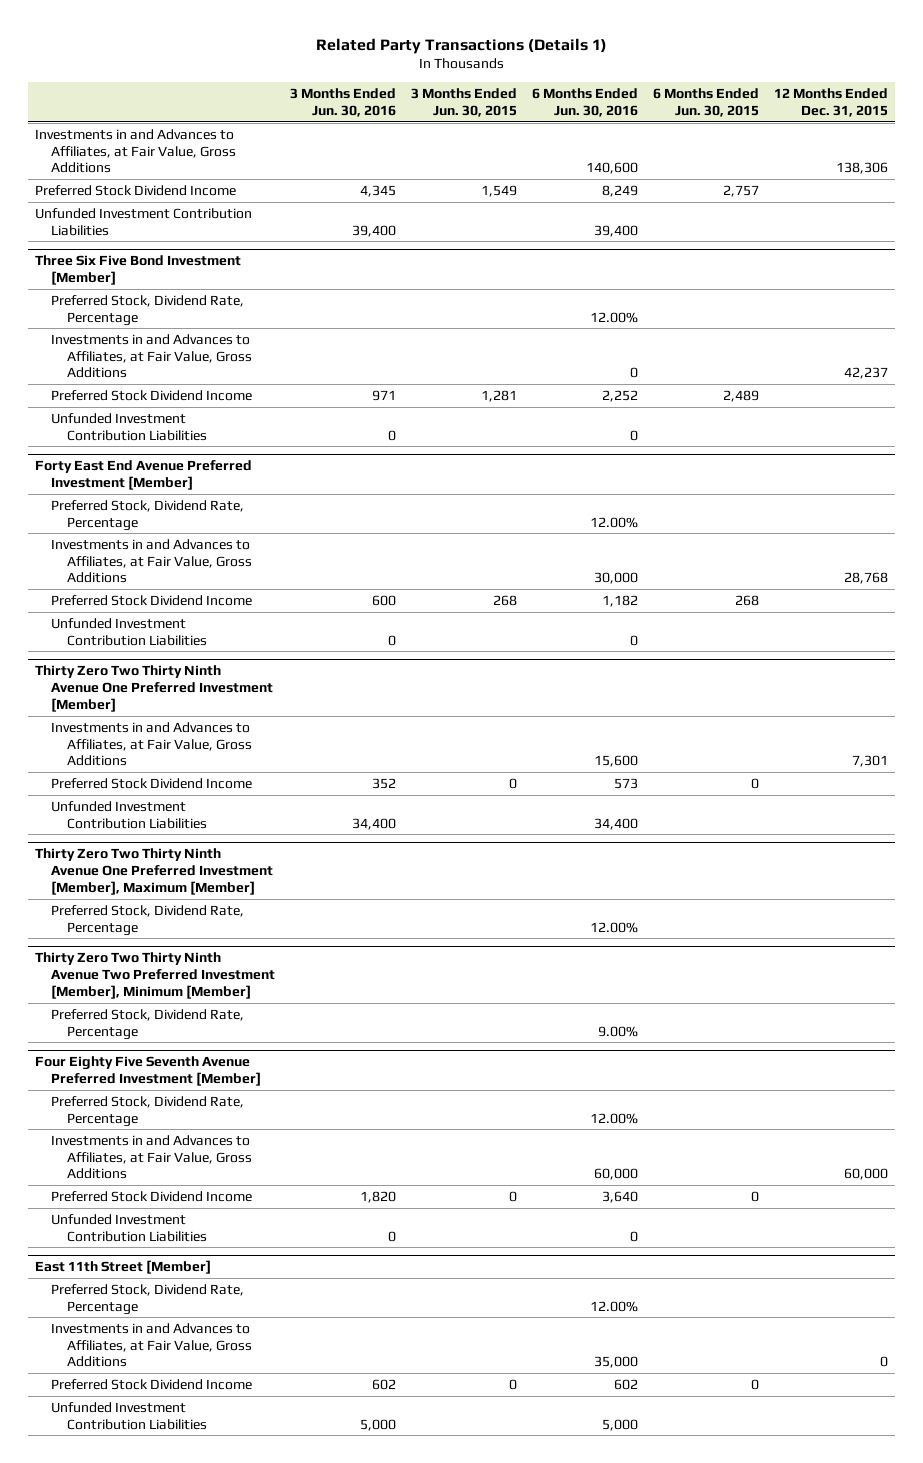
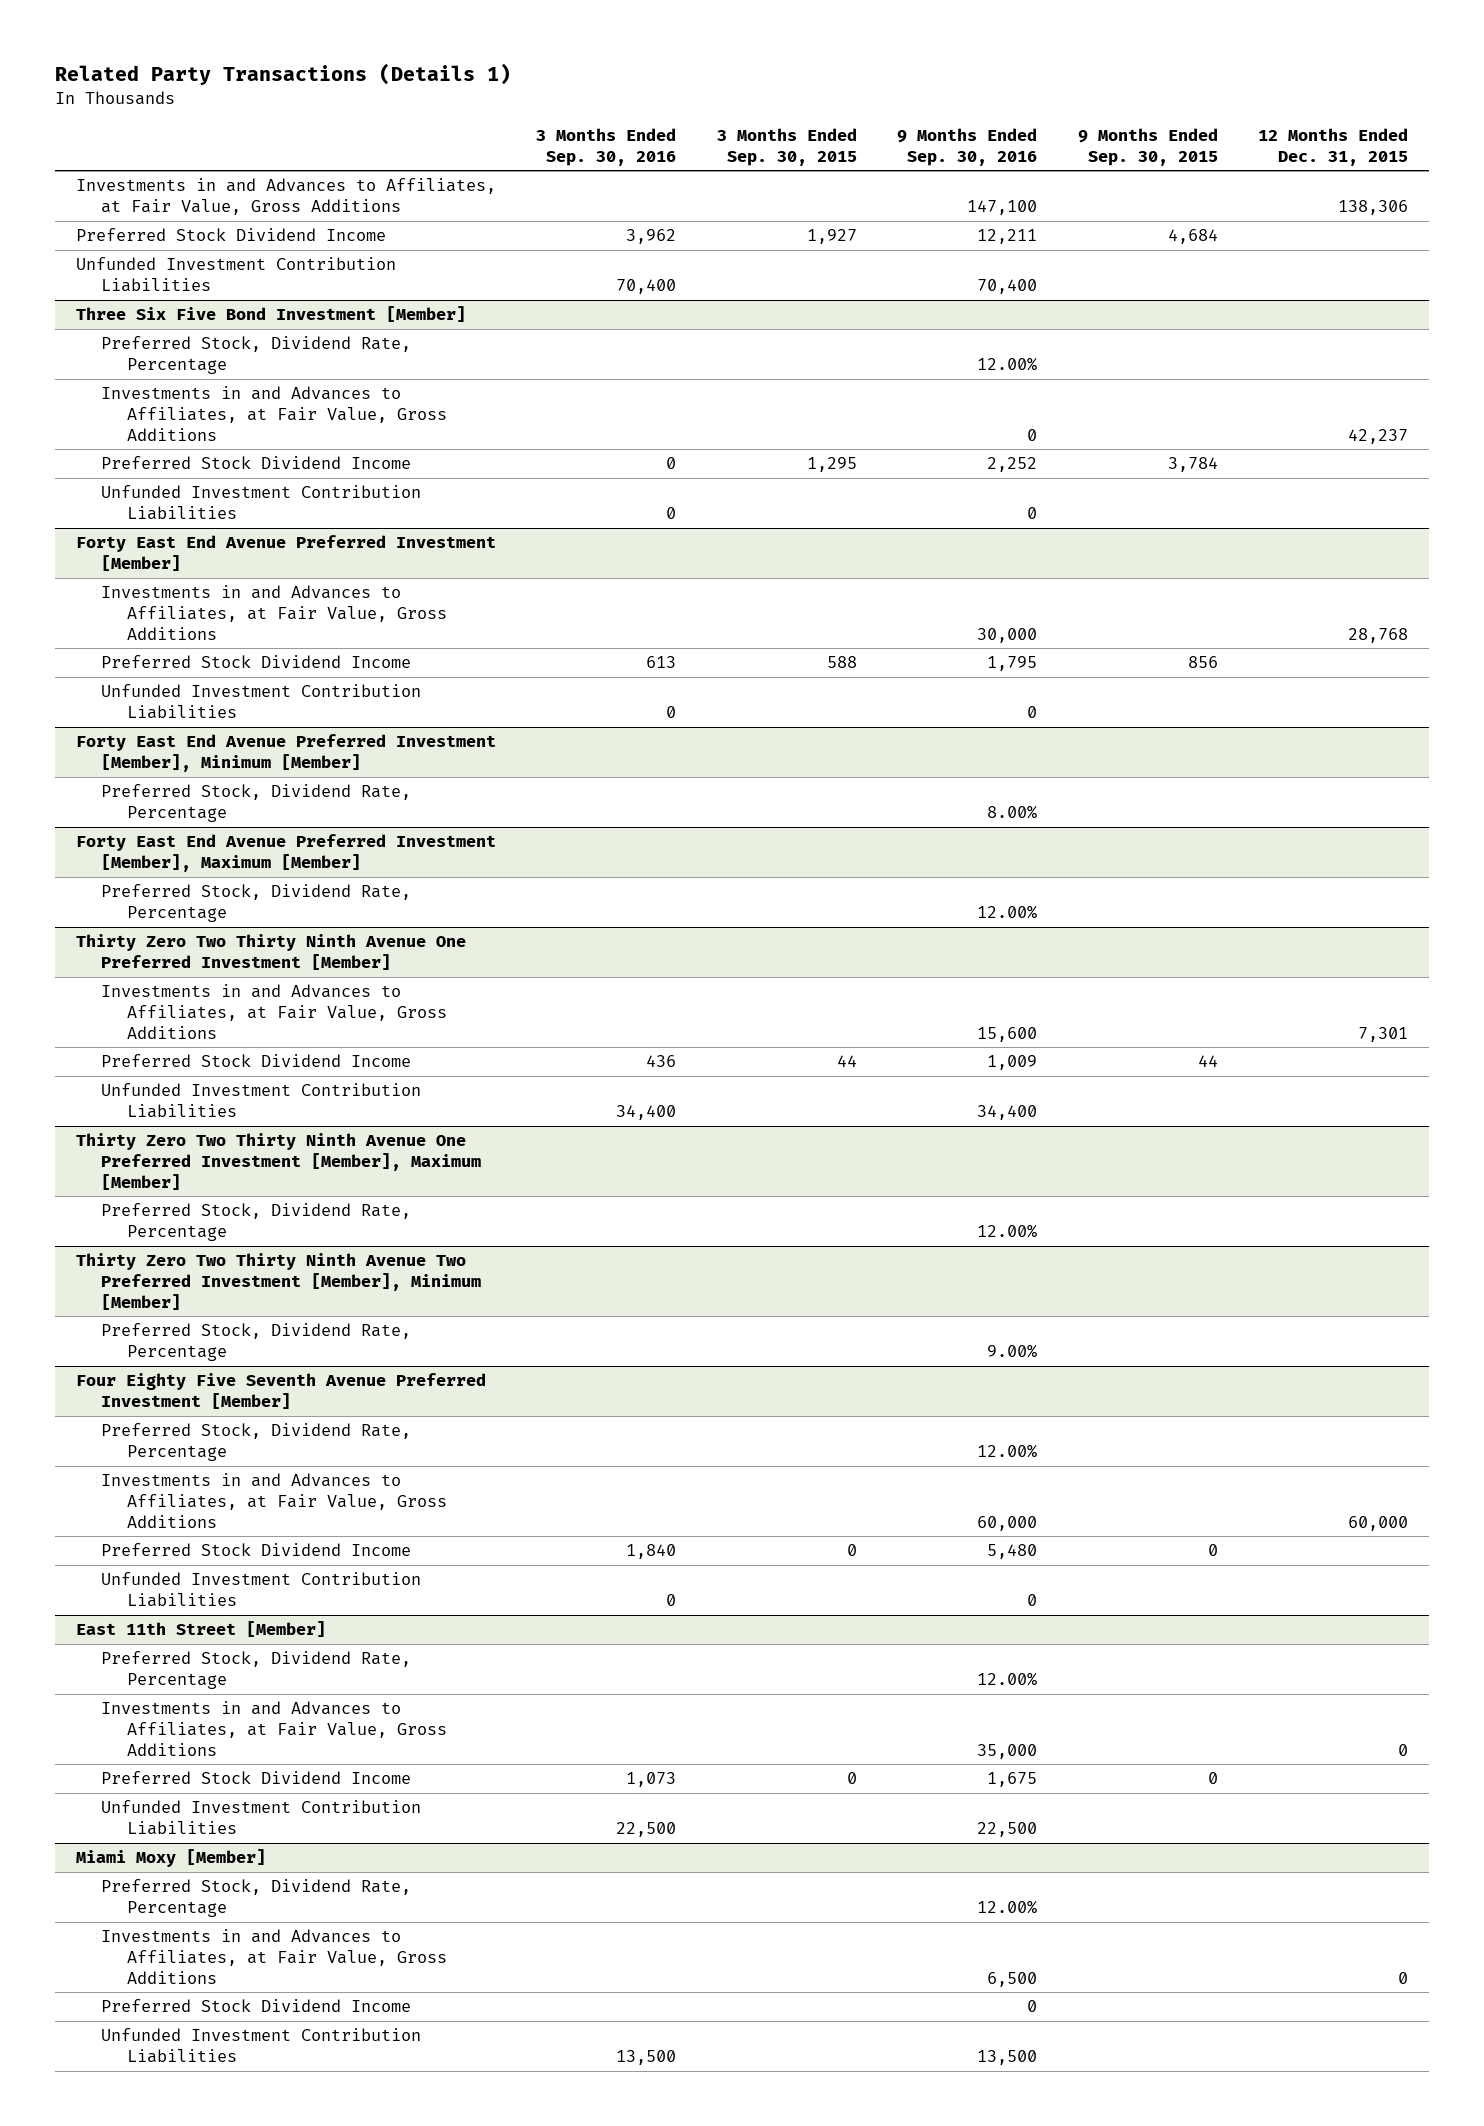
[289,88,396,118] 3 Months Ended Jun. 30, 2016 -> none
[410,88,517,118] 3 Months Ended Jun. 30, 2015 -> none
[531,88,638,118] 6 Months Ended Jun. 30, 2016 -> none
[652,88,759,118] 6 Months Ended Jun. 30, 2015 -> none
none -> [536,128,677,166] 3 Months Ended Sep. 30, 2016
none -> [716,128,857,166] 3 Months Ended Sep. 30, 2015
none -> [897,128,1038,166] 9 Months Ended Sep. 30, 2016
none -> [1077,128,1218,166] 9 Months Ended Sep. 30, 2015
[51,499,245,531] Preferred Stock, Dividend Rate, Percentage -> none
none -> [75,734,496,773] Forty East End Avenue Preferred Investment [Member], Minimum [Member]
none -> [101,784,412,823] Preferred Stock, Dividend Rate, Percentage
none -> [75,834,496,873] Forty East End Avenue Preferred Investment [Member], Maximum [Member]
none -> [101,884,412,923] Preferred Stock, Dividend Rate, Percentage
none -> [75,1849,266,1868] Miami Moxy [Member]
none -> [101,1879,412,1918] Preferred Stock, Dividend Rate, Percentage
none -> [101,1929,448,1984] Investments in and Advances to Affiliates, at Fair Value, Gross Additions
none -> [101,1999,412,2013] Preferred Stock Dividend Income
none -> [101,2028,422,2064] Unfunded Investment Contribution Liabilities

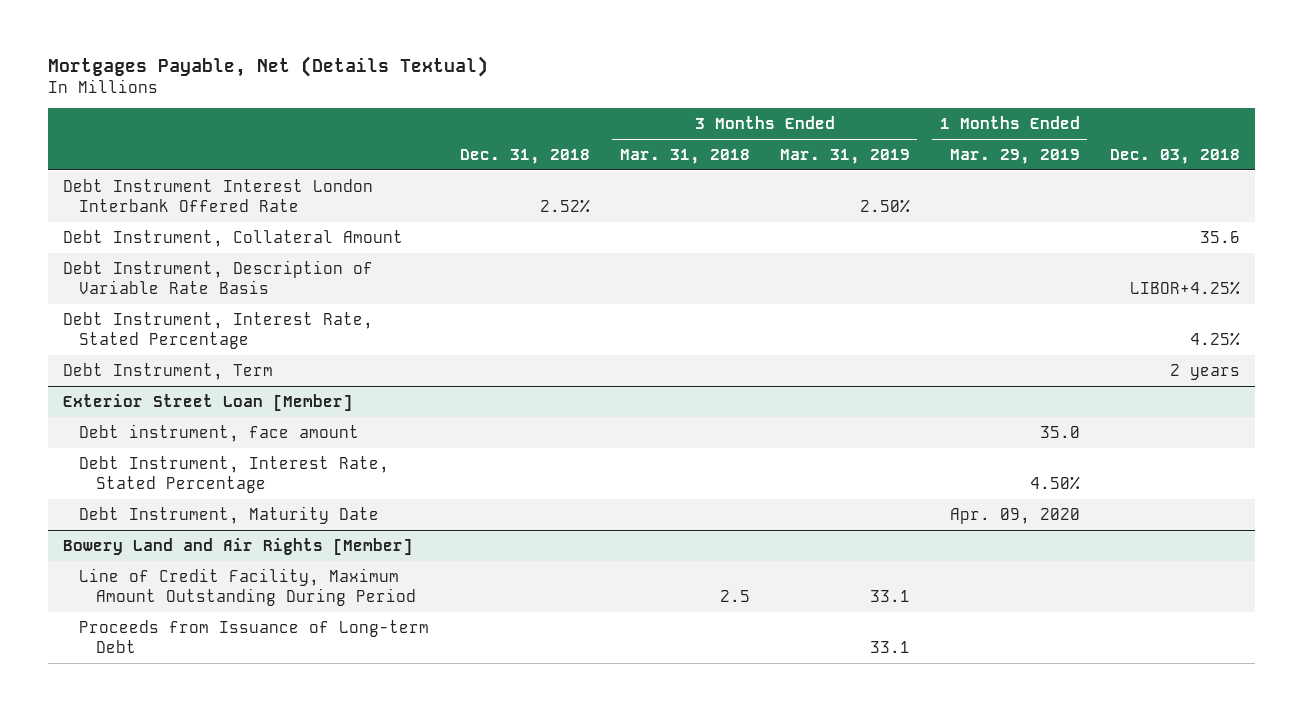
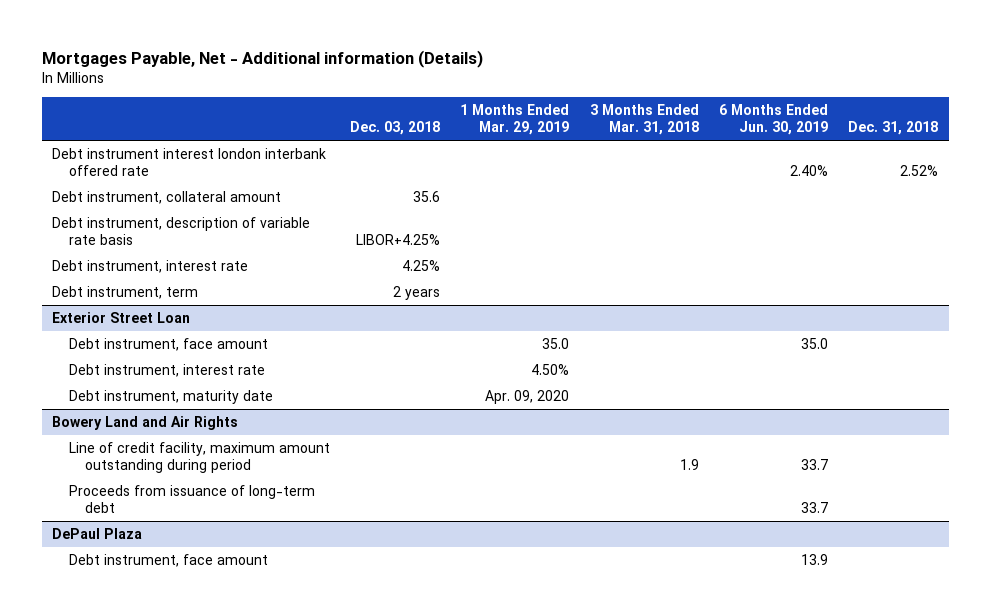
[47,56,488,78] Mortgages Payable, Net (Details Textual) -> [41,49,483,68] Mortgages Payable, Net - Additional information (Details)
[779,148,910,164] Mar. 31, 2019 -> none
none -> [719,104,829,136] 6 Months Ended Jun. 30, 2019
[63,178,374,212] Debt Instrument Interest London Interbank Offered Rate -> [52,147,327,177] Debt instrument interest london interbank offered rate
[63,229,404,247] Debt Instrument, Collateral Amount -> [52,190,282,204] Debt instrument, collateral amount
[63,259,374,294] Debt Instrument, Description of Variable Rate Basis -> [52,216,311,246] Debt instrument, description of variable rate basis
[63,311,374,349] Debt Instrument, Interest Rate, Stated Percentage -> [52,259,249,273] Debt instrument, interest rate
[63,362,274,380] Debt Instrument, Term -> [52,285,199,299] Debt instrument, term
[63,393,354,411] Exterior Street Loan [Member] -> [52,311,191,323] Exterior Street Loan
[79,455,390,493] Debt Instrument, Interest Rate, Stated Percentage -> [68,363,265,377] Debt instrument, interest rate
[79,505,380,524] Debt Instrument, Maturity Date -> [68,389,273,404] Debt instrument, maturity date
[63,537,414,555] Bowery Land and Air Rights [Member] -> [52,415,239,430] Bowery Land and Air Rights
[79,567,416,606] Line of Credit Facility, Maximum Amount Outstanding During Period -> [68,441,330,474] Line of credit facility, maximum amount outstanding during period
[719,589,750,602] 2.5 -> [679,459,699,471] 1.9
[79,619,430,653] Proceeds from Issuance of Long-term Debt -> [68,484,315,514] Proceeds from issuance of long-term debt
none -> [52,527,143,539] DePaul Plaza
none -> [68,553,268,567] Debt instrument, face amount

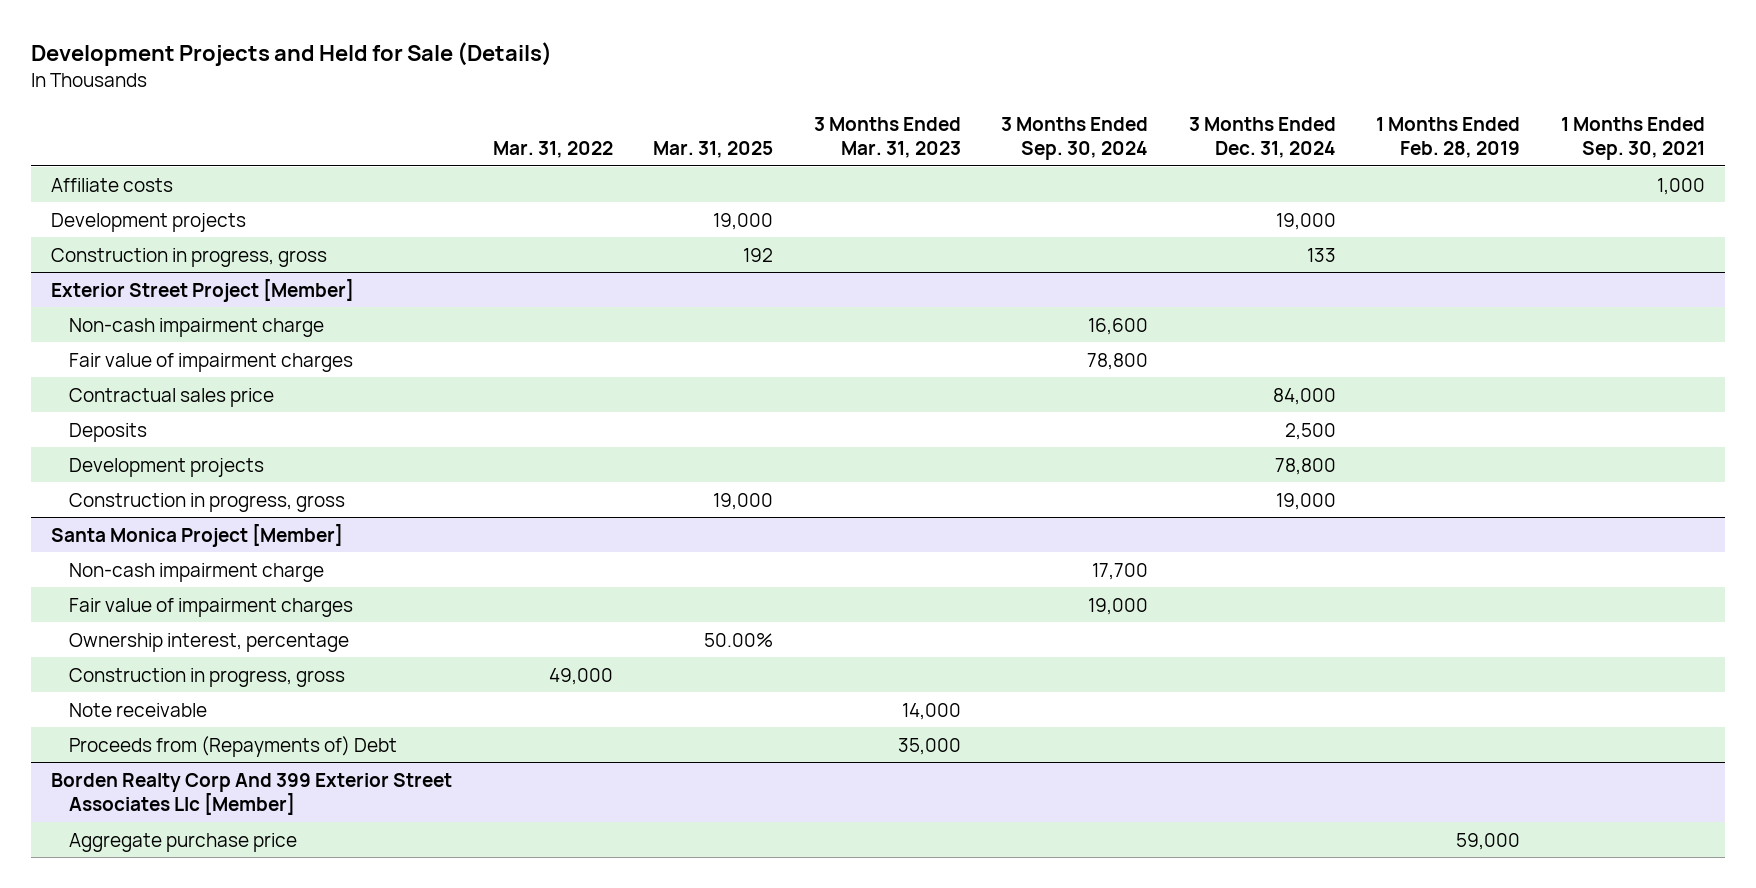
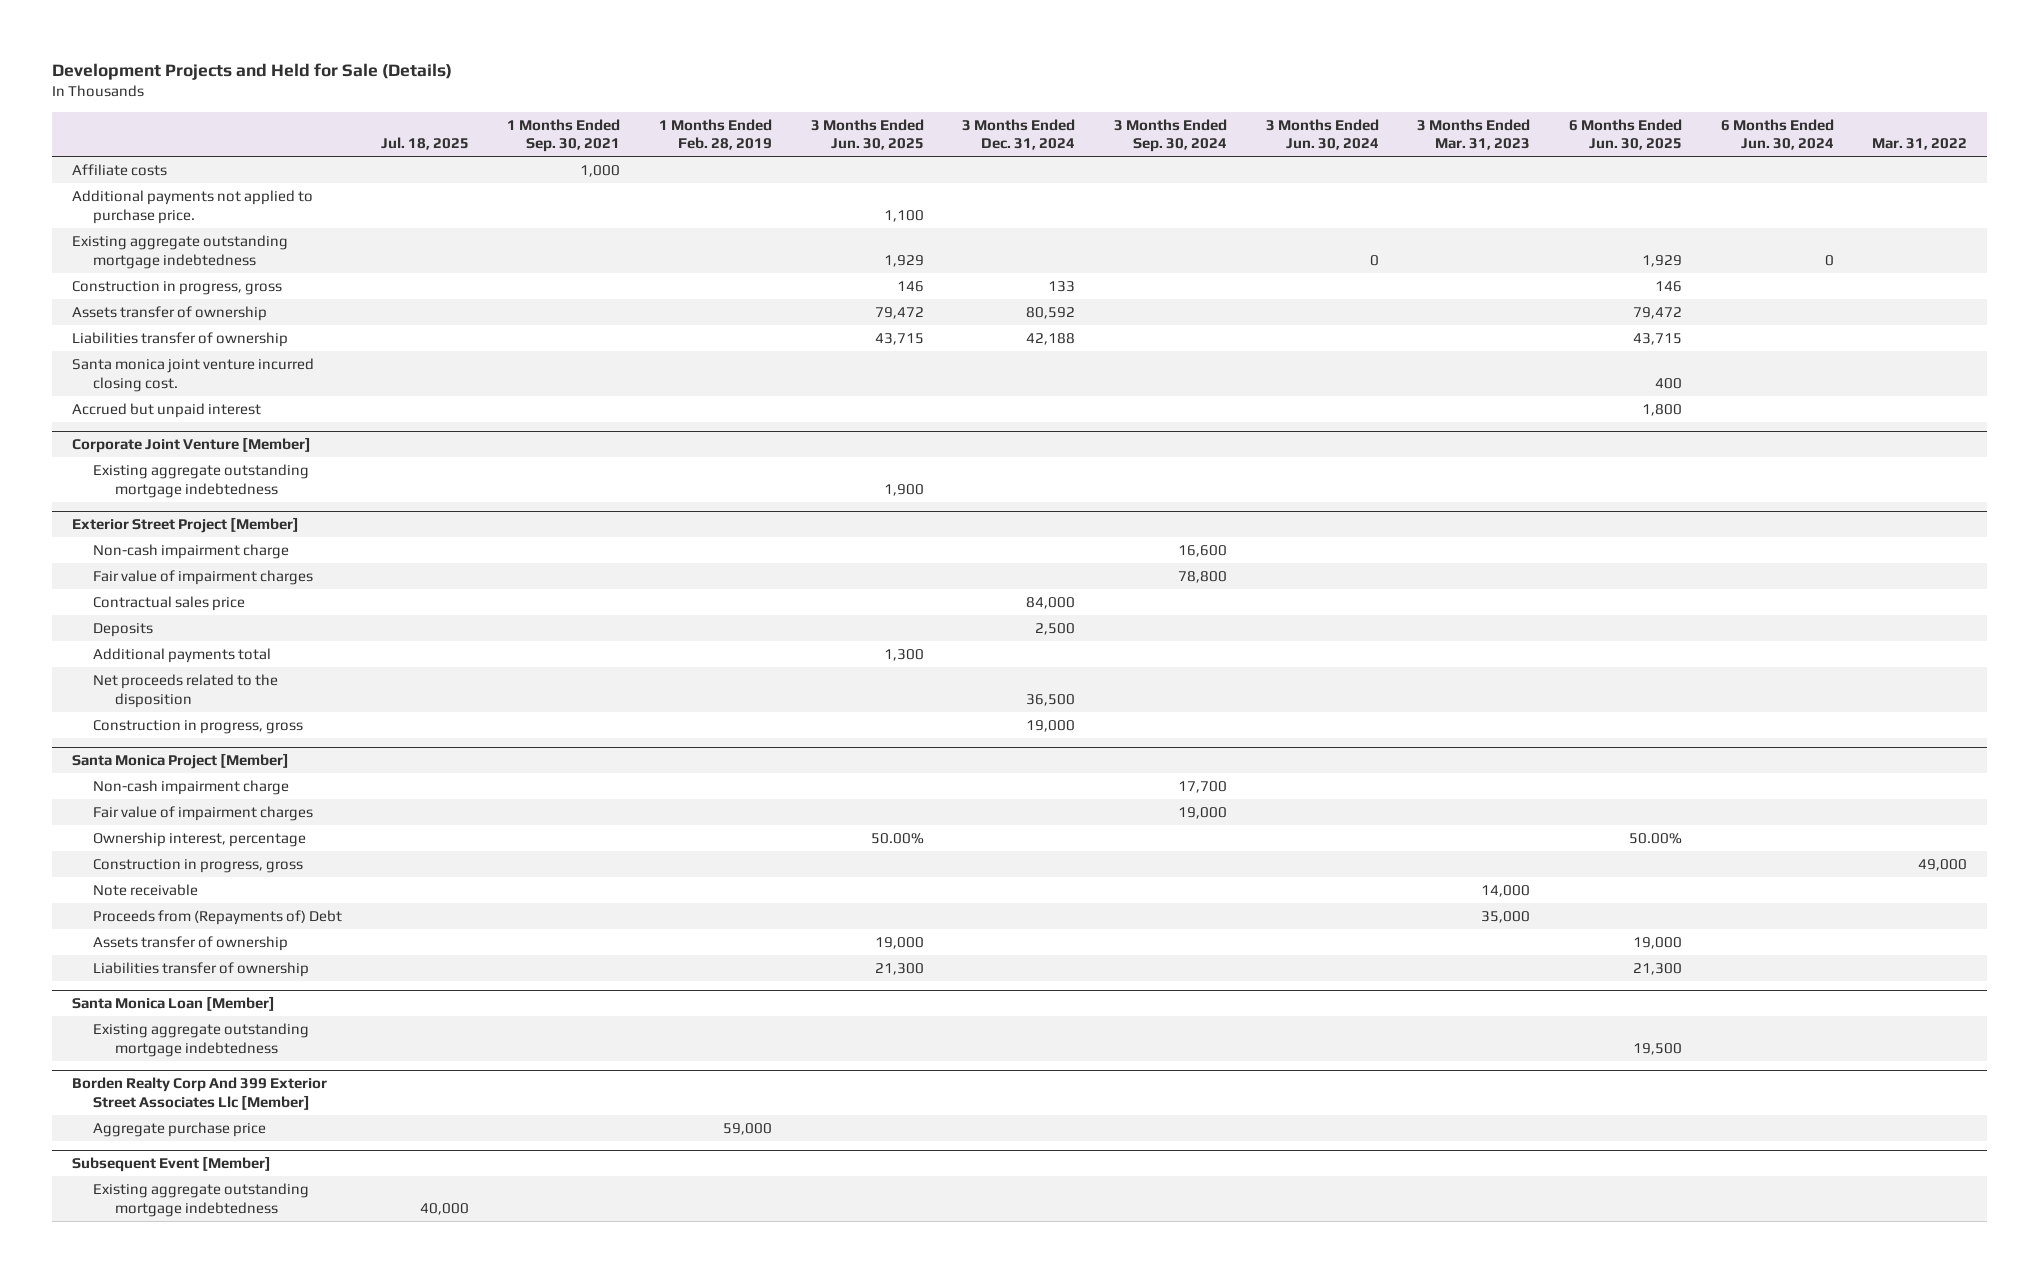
[653,141,774,159] Mar. 31, 2025 -> none
none -> [380,137,469,151] Jul. 18, 2025
none -> [810,118,924,151] 3 Months Ended Jun. 30, 2025
none -> [1265,118,1379,151] 3 Months Ended Jun. 30, 2024
none -> [1569,118,1683,151] 6 Months Ended Jun. 30, 2025
none -> [1720,118,1834,151] 6 Months Ended Jun. 30, 2024
[51,212,247,232] Development projects -> none
none -> [71,190,313,224] Additional payments not applied to purchase price.
none -> [71,235,288,269] Existing aggregate outstanding mortgage indebtedness
none -> [71,306,267,322] Assets transfer of ownership
none -> [71,332,288,348] Liabilities transfer of ownership
none -> [71,358,314,392] Santa monica joint venture incurred closing cost.
none -> [71,403,261,419] Accrued but unpaid interest
none -> [71,437,311,454] Corporate Joint Venture [Member]
none -> [93,464,310,498] Existing aggregate outstanding mortgage indebtedness
[68,457,264,477] Development projects -> none
none -> [93,648,272,664] Additional payments total
none -> [93,674,279,708] Net proceeds related to the disposition
none -> [93,936,289,952] Assets transfer of ownership
none -> [93,962,310,978] Liabilities transfer of ownership
none -> [71,996,275,1012] Santa Monica Loan [Member]
none -> [93,1023,310,1057] Existing aggregate outstanding mortgage indebtedness
none -> [71,1156,271,1173] Subsequent Event [Member]
none -> [93,1183,310,1217] Existing aggregate outstanding mortgage indebtedness

